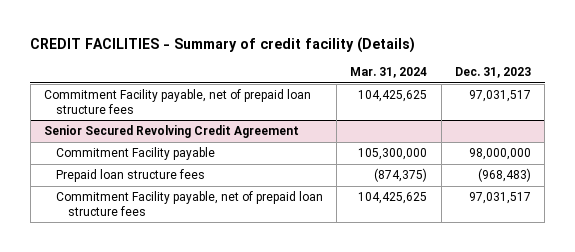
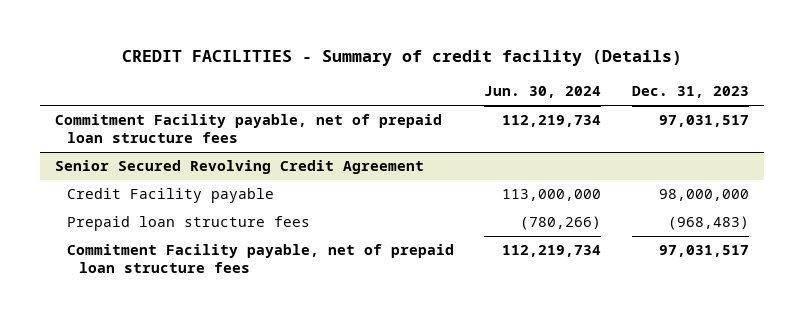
[350,67,428,79] Mar. 31, 2024 -> none
none -> [484,86,602,99] Jun. 30, 2024
[55,147,215,161] Commitment Facility payable -> [66,188,274,204] Credit Facility payable

